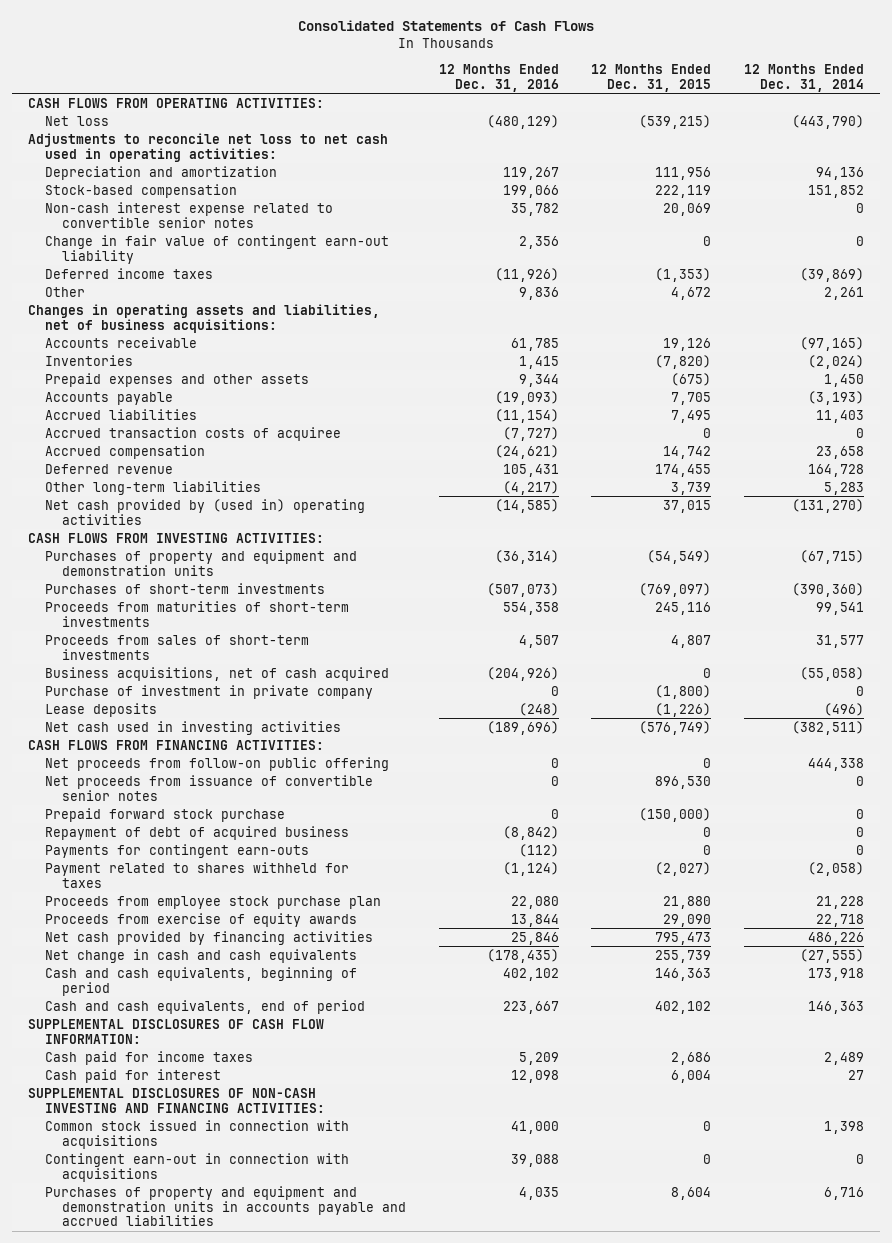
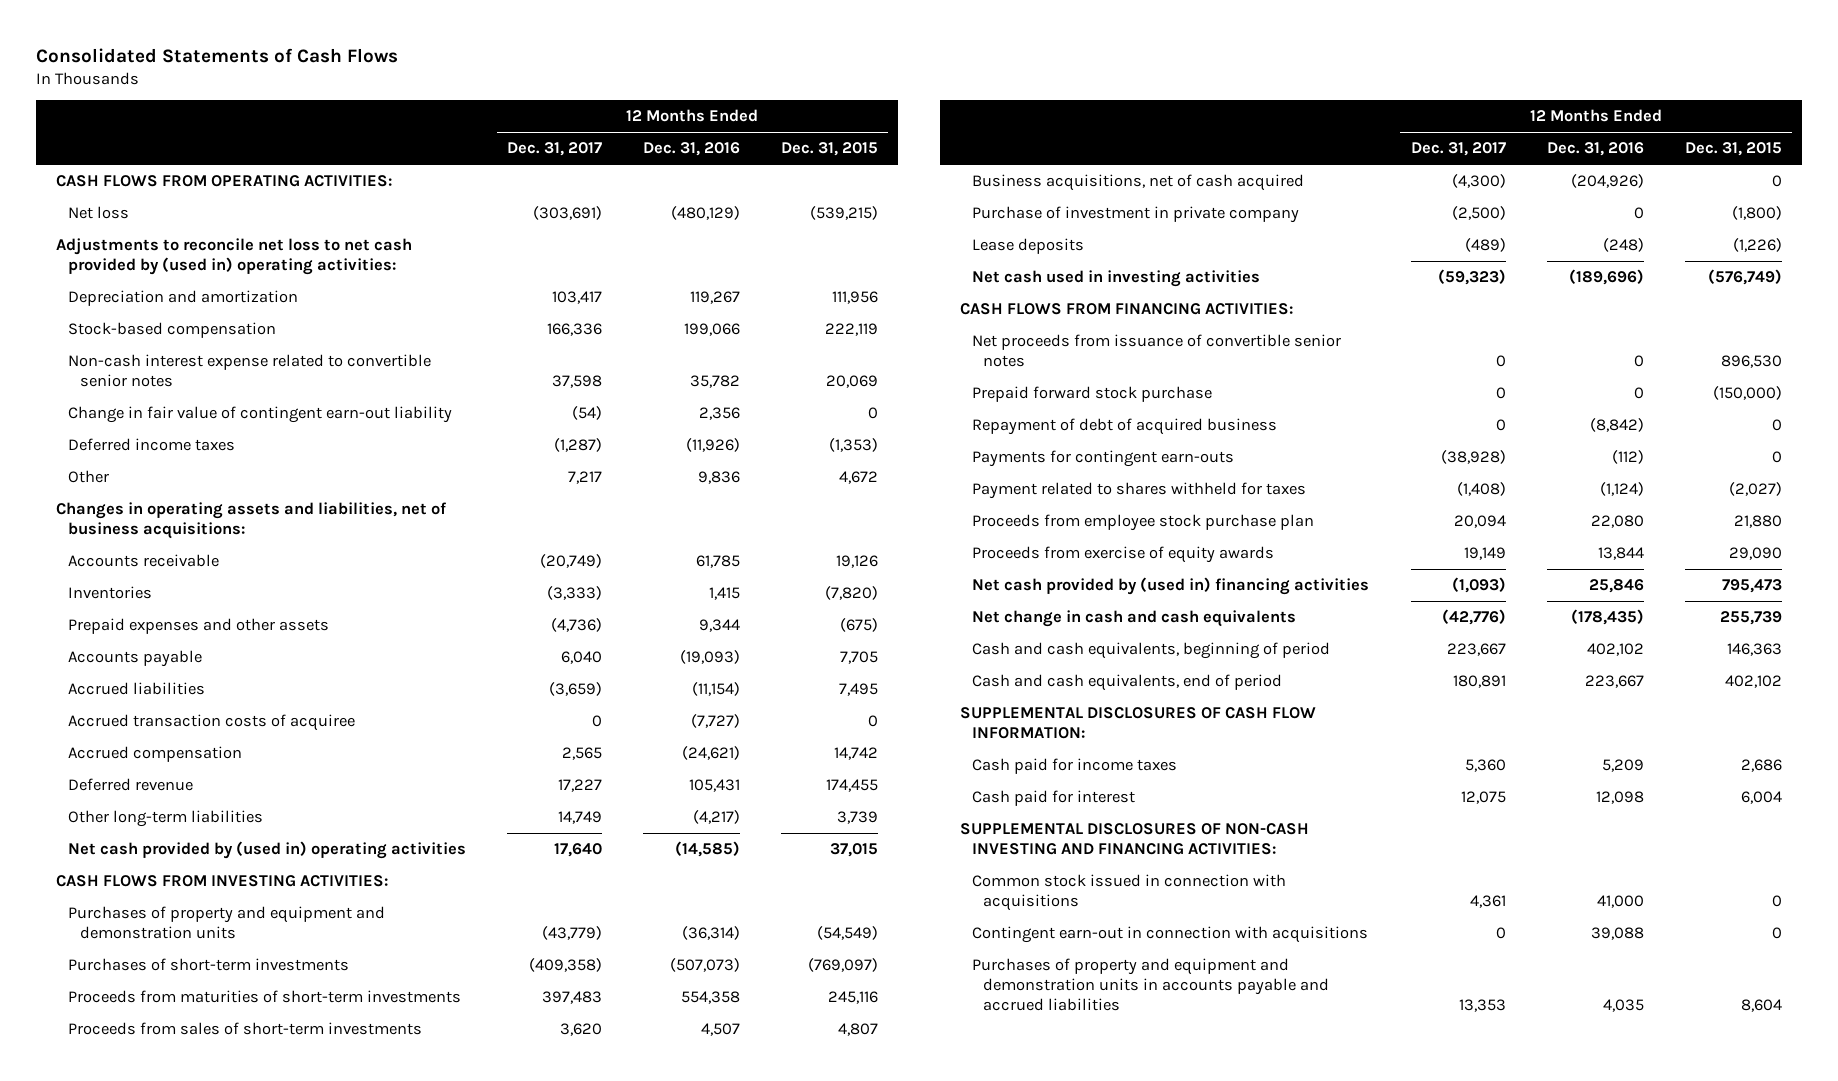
[743,63,864,92] 12 Months Ended Dec. 31, 2014 -> none
none -> [506,142,602,157] Dec. 31, 2017
[28,132,389,162] Adjustments to reconcile net loss to net cash used in operating activities: -> [56,238,413,275] Adjustments to reconcile net loss to net cash provided by (used in) operating activities:
[45,756,390,771] Net proceeds from follow-on public offering -> none
[45,930,374,945] Net cash provided by financing activities -> [971,577,1369,596] Net cash provided by (used in) financing activities

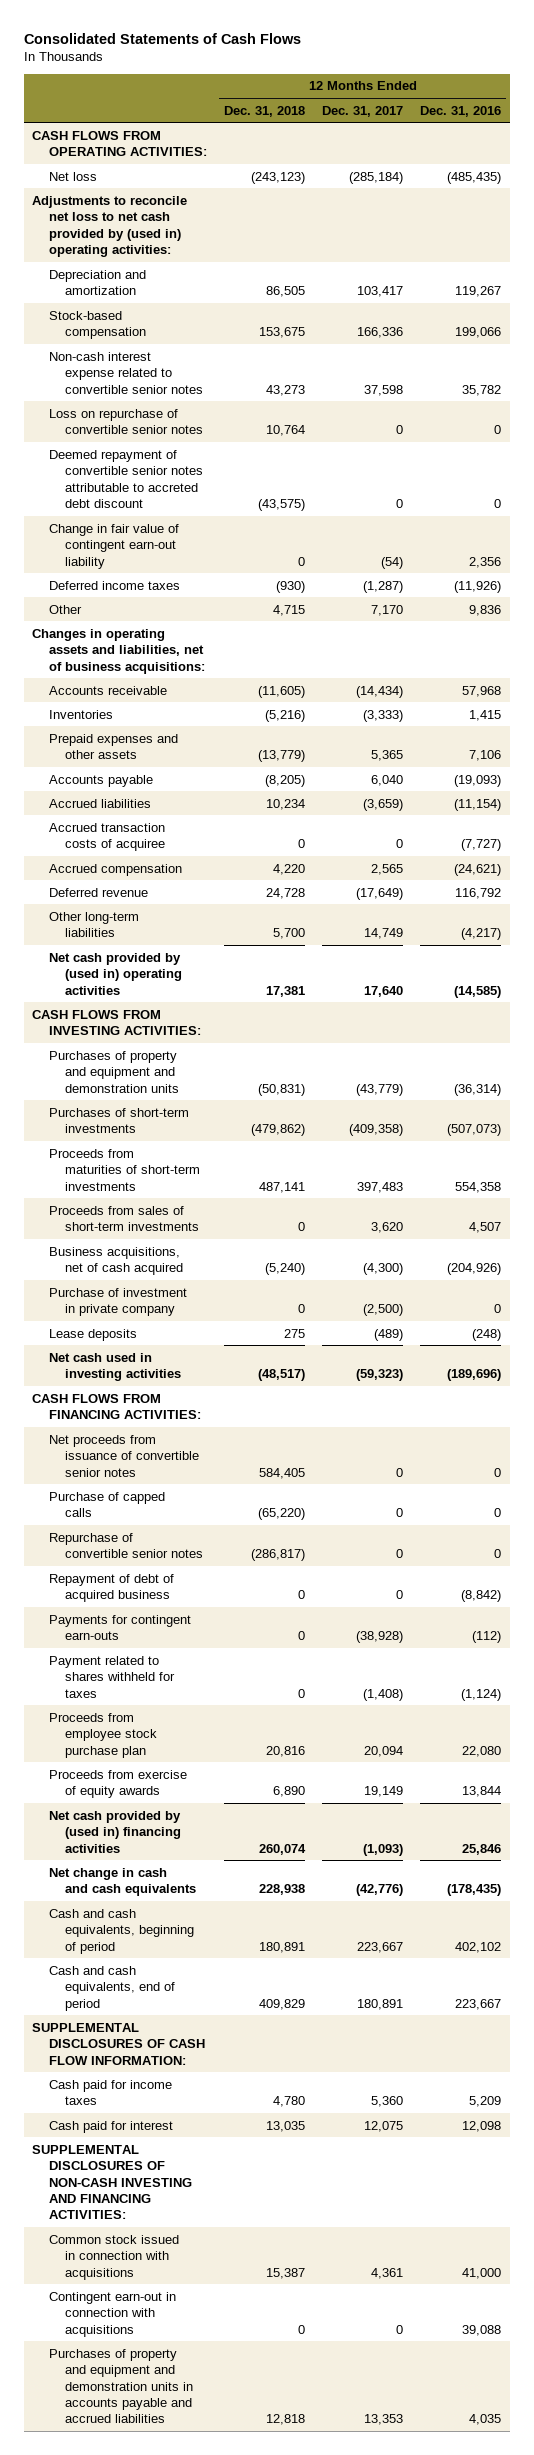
[780,142,878,157] Dec. 31, 2015 -> none
none -> [223,105,305,117] Dec. 31, 2018
[532,206,602,221] (303,691) -> [349,171,404,184] (285,184)
[670,206,740,221] (480,129) -> [447,171,502,184] (485,435)
none -> [48,408,203,435] Loss on repurchase of convertible senior notes
none -> [48,449,203,508] Deemed repayment of convertible senior notes attributable to accreted debt discount
[567,471,602,485] 7,217 -> [371,604,404,616] 7,170
[539,554,602,569] (20,749) -> [356,685,404,698] (14,434)
[695,555,740,569] 61,785 -> [462,685,502,697] 57,968
[550,618,602,633] (4,736) -> [371,750,404,762] 5,365
[698,619,740,633] 9,344 -> [469,750,502,762] 7,106
[557,779,602,793] 17,227 -> [356,887,404,900] (17,649)
[688,779,740,793] 105,431 -> [455,887,502,899] 116,792
[971,386,1212,403] Prepaid forward stock purchase -> none
none -> [48,1491,165,1518] Purchase of capped calls
none -> [48,1532,203,1559] Repurchase of convertible senior notes

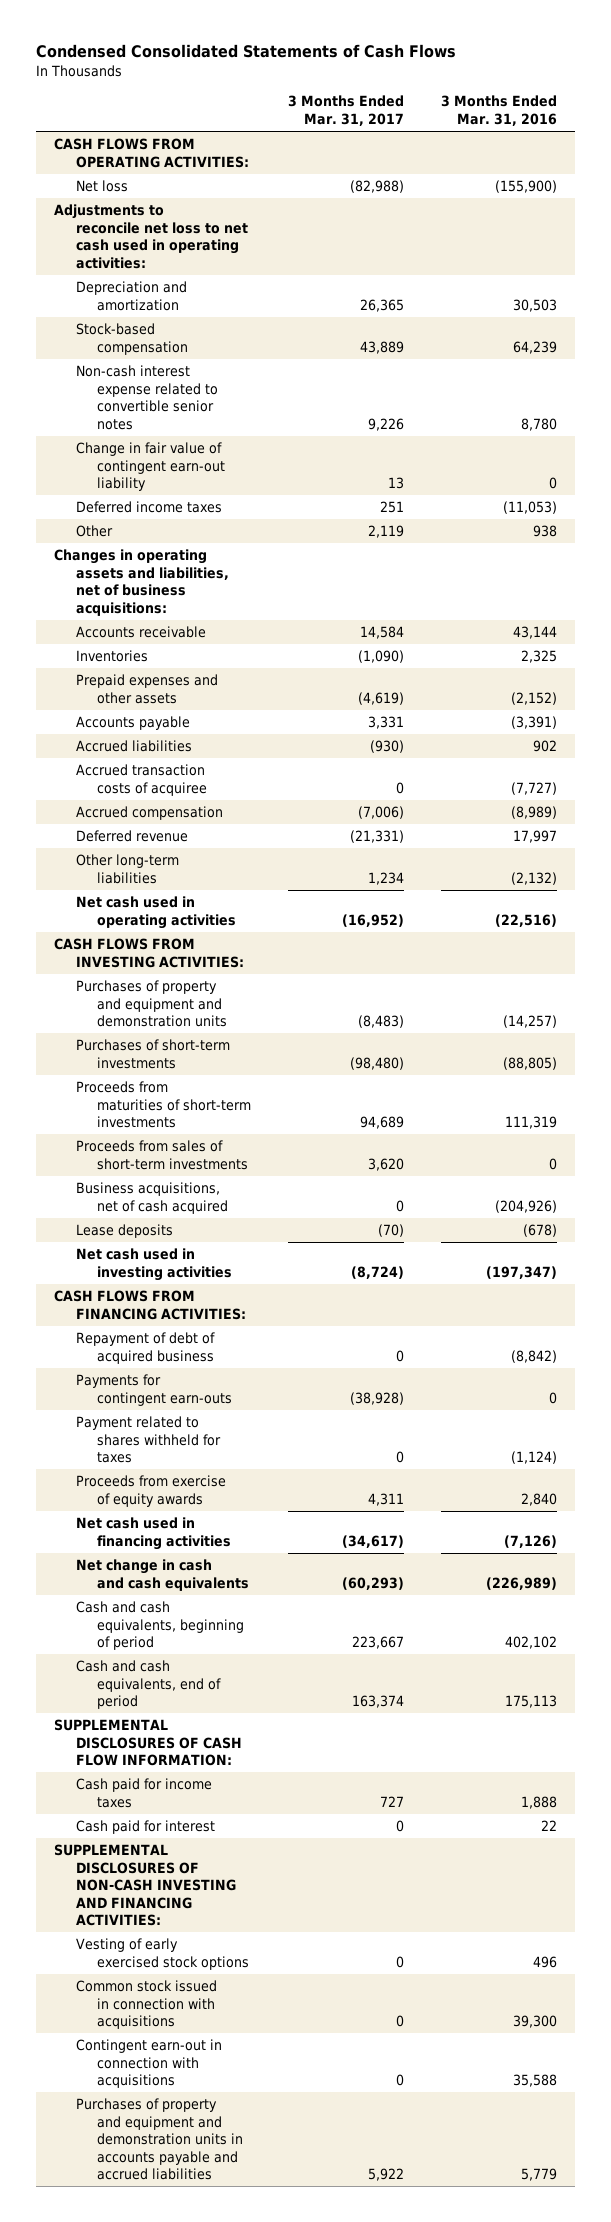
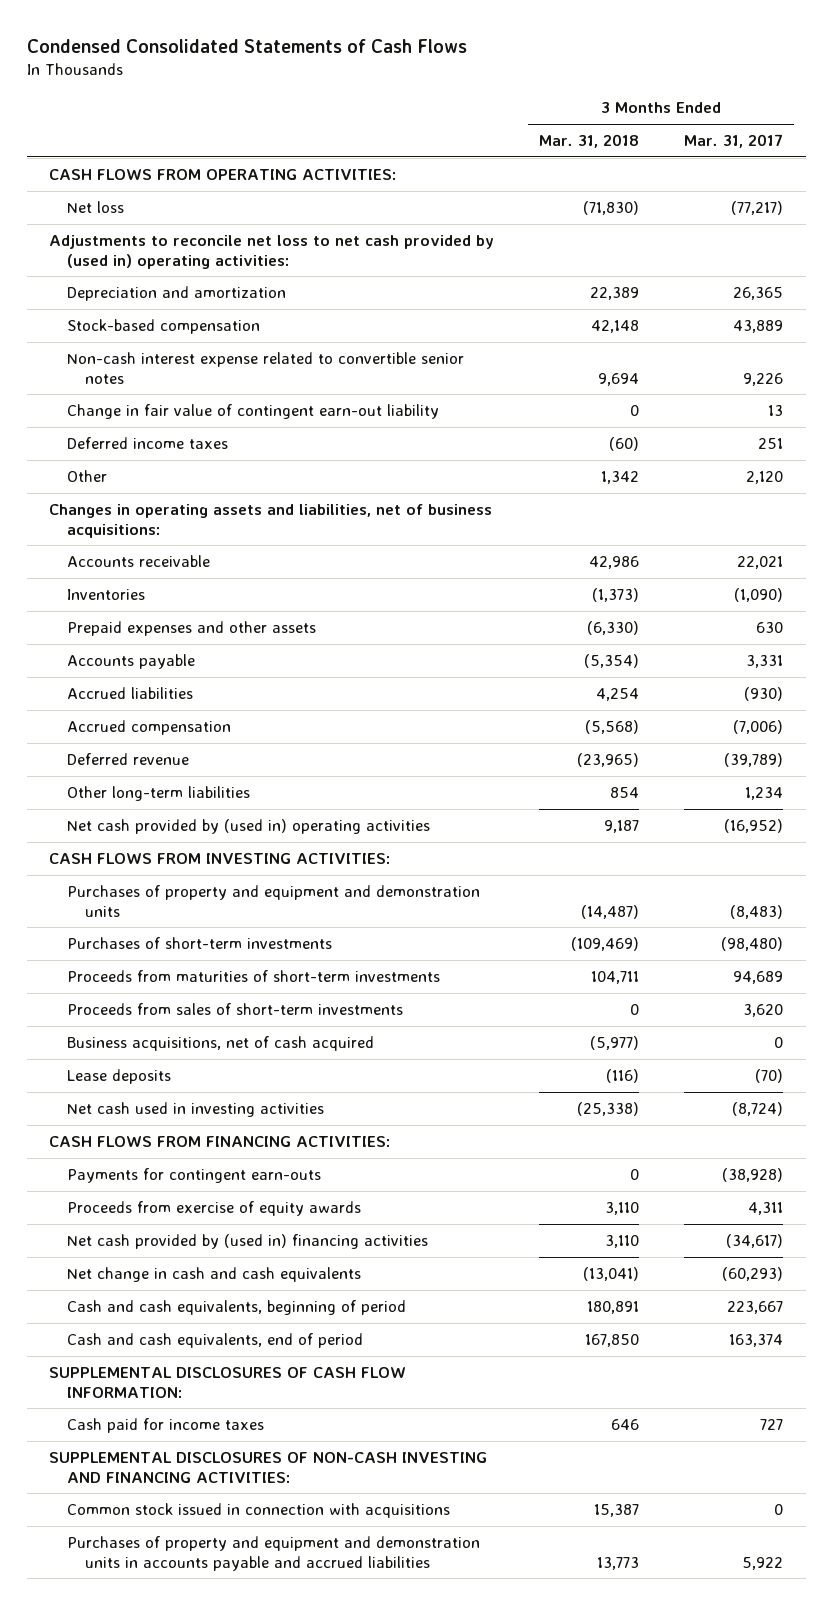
[440,95,557,127] 3 Months Ended Mar. 31, 2016 -> none
none -> [539,134,640,149] Mar. 31, 2018
[349,180,404,194] (82,988) -> [731,200,784,215] (77,217)
[54,204,248,269] Adjustments to reconcile net loss to net cash used in operating activities: -> [49,234,495,269] Adjustments to reconcile net loss to net cash provided by (used in) operating activities:
[367,525,404,539] 2,119 -> [746,470,784,484] 2,120
[359,626,404,640] 14,584 -> [737,555,784,569] 22,021
[357,691,404,705] (4,619) -> [756,621,784,633] 630
[75,764,208,796] Accrued transaction costs of acquiree -> none
[349,830,404,844] (21,331) -> [724,752,784,767] (39,789)
[75,896,237,929] Net cash used in operating activities -> [67,818,431,834] Net cash provided by (used in) operating activities
[75,1332,215,1364] Repayment of debt of acquired business -> none
[75,1416,222,1464] Payment related to shares withheld for taxes -> none
[75,1517,232,1550] Net cash used in financing activities -> [67,1233,429,1249] Net cash provided by (used in) financing activities
[75,1820,215,1835] Cash paid for interest -> none
[75,1938,250,1970] Vesting of early exercised stock options -> none
[75,2039,222,2089] Contingent earn-out in connection with acquisitions -> none

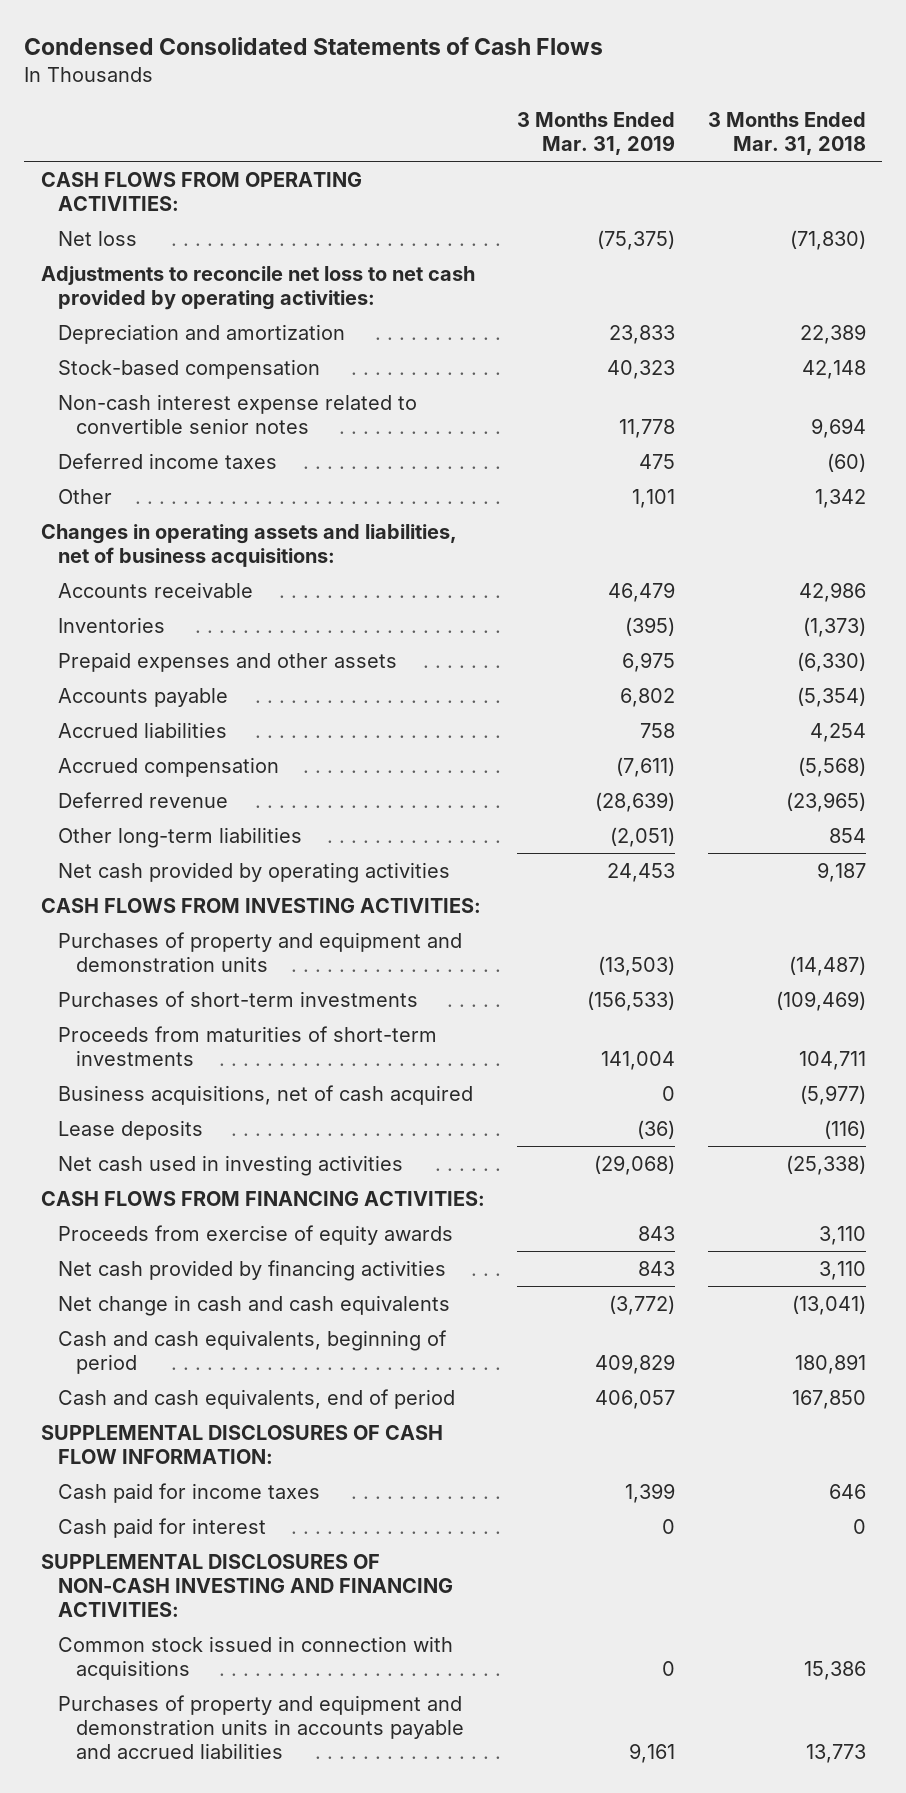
[684,134,784,149] Mar. 31, 2017 -> none
none -> [517,112,676,155] 3 Months Ended Mar. 31, 2019
[49,234,495,269] Adjustments to reconcile net loss to net cash provided by (used in) operating activities: -> [40,265,475,310] Adjustments to reconcile net loss to net cash provided by operating activities:
[67,403,440,419] Change in fair value of contingent earn-out liability -> none
[67,818,431,834] Net cash provided by (used in) operating activities -> [58,861,451,883] Net cash provided by operating activities
[67,1002,404,1015] Proceeds from sales of short-term investments -> none
[67,1167,322,1183] Payments for contingent earn-outs -> none
[67,1233,429,1249] Net cash provided by (used in) financing activities -> [58,1259,447,1281] Net cash provided by financing activities
none -> [58,1517,267,1538] Cash paid for interest
[594,1503,640,1517] 15,387 -> [803,1660,866,1680] 15,386

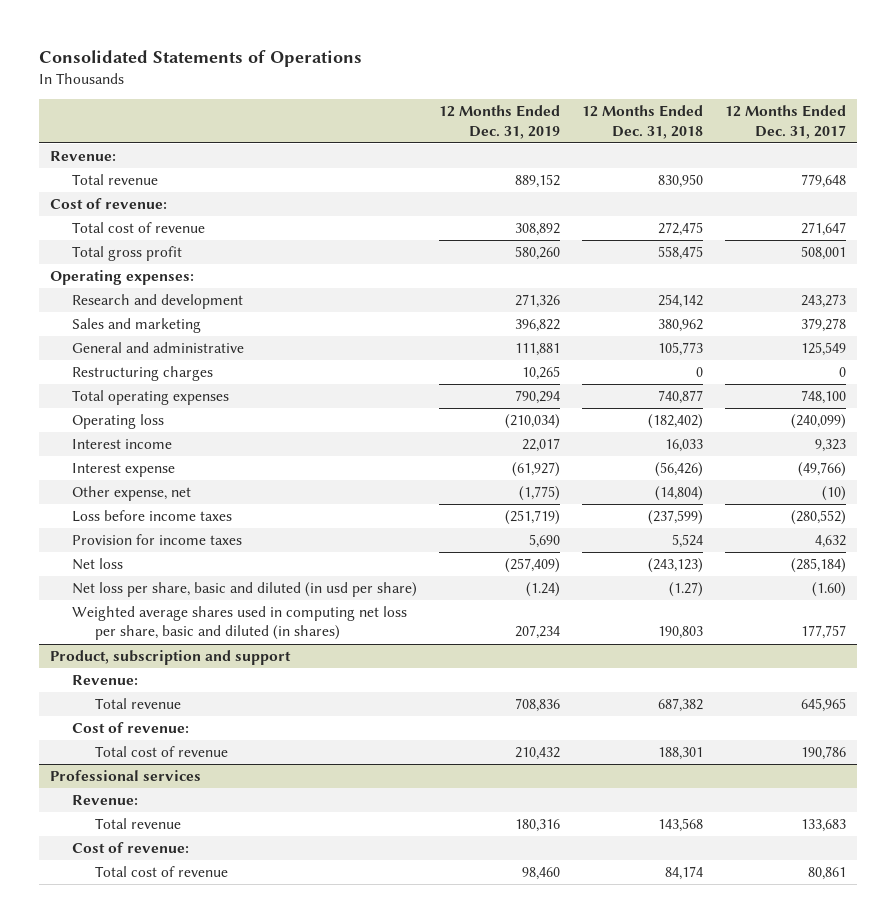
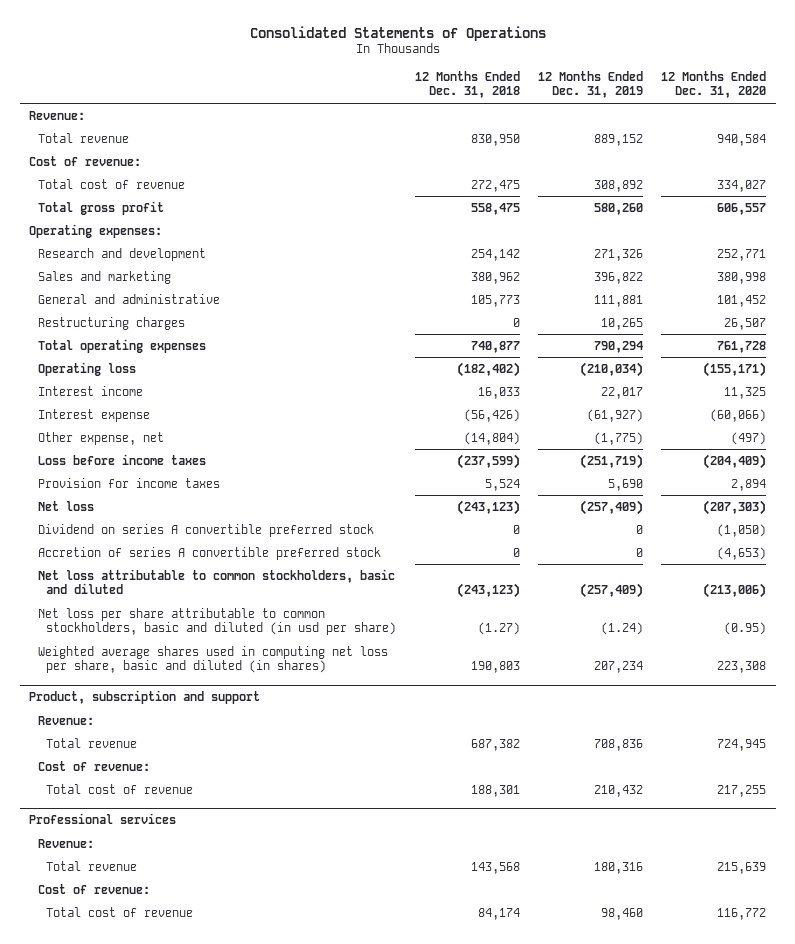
[725,105,847,139] 12 Months Ended Dec. 31, 2017 -> none
none -> [661,70,767,99] 12 Months Ended Dec. 31, 2020
none -> [37,523,374,537] Dividend on series A convertible preferred stock
none -> [37,546,381,560] Accretion of series A convertible preferred stock
none -> [37,568,395,595] Net loss attributable to common stockholders, basic and diluted
[72,582,418,598] Net loss per share, basic and diluted (in usd per share) -> [37,607,397,636] Net loss per share attributable to common stockholders, basic and diluted (in usd per share)

